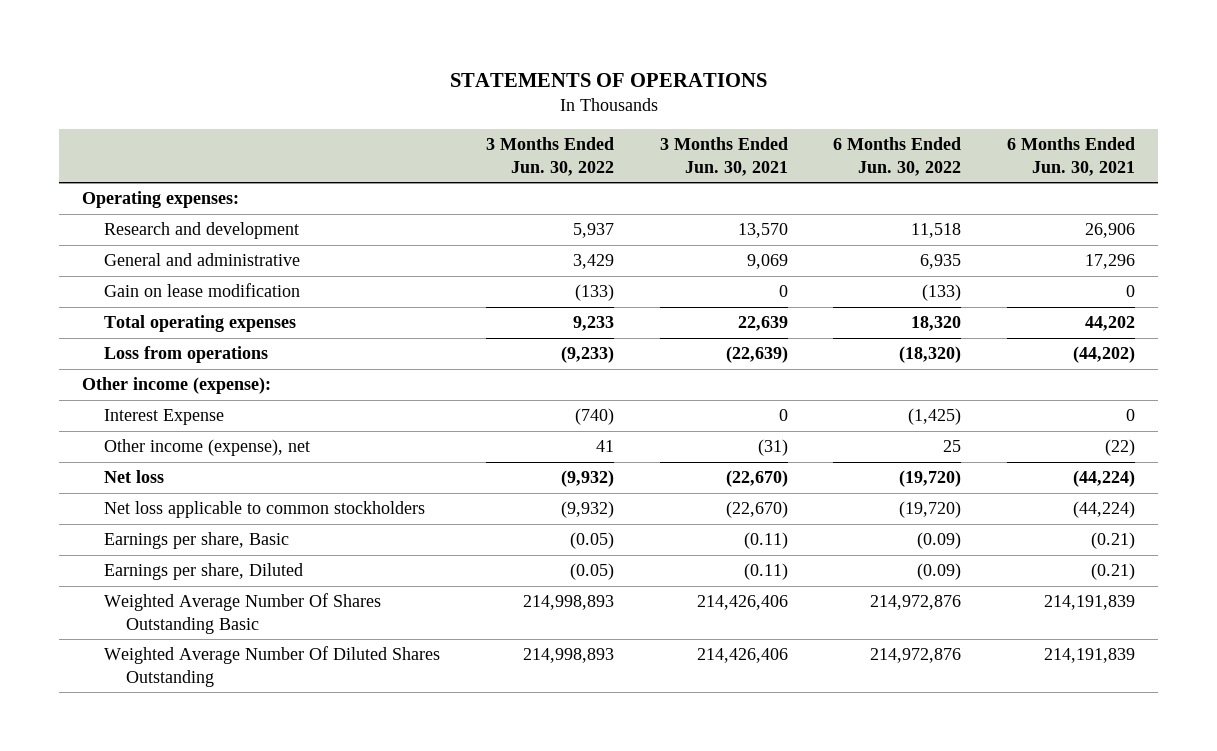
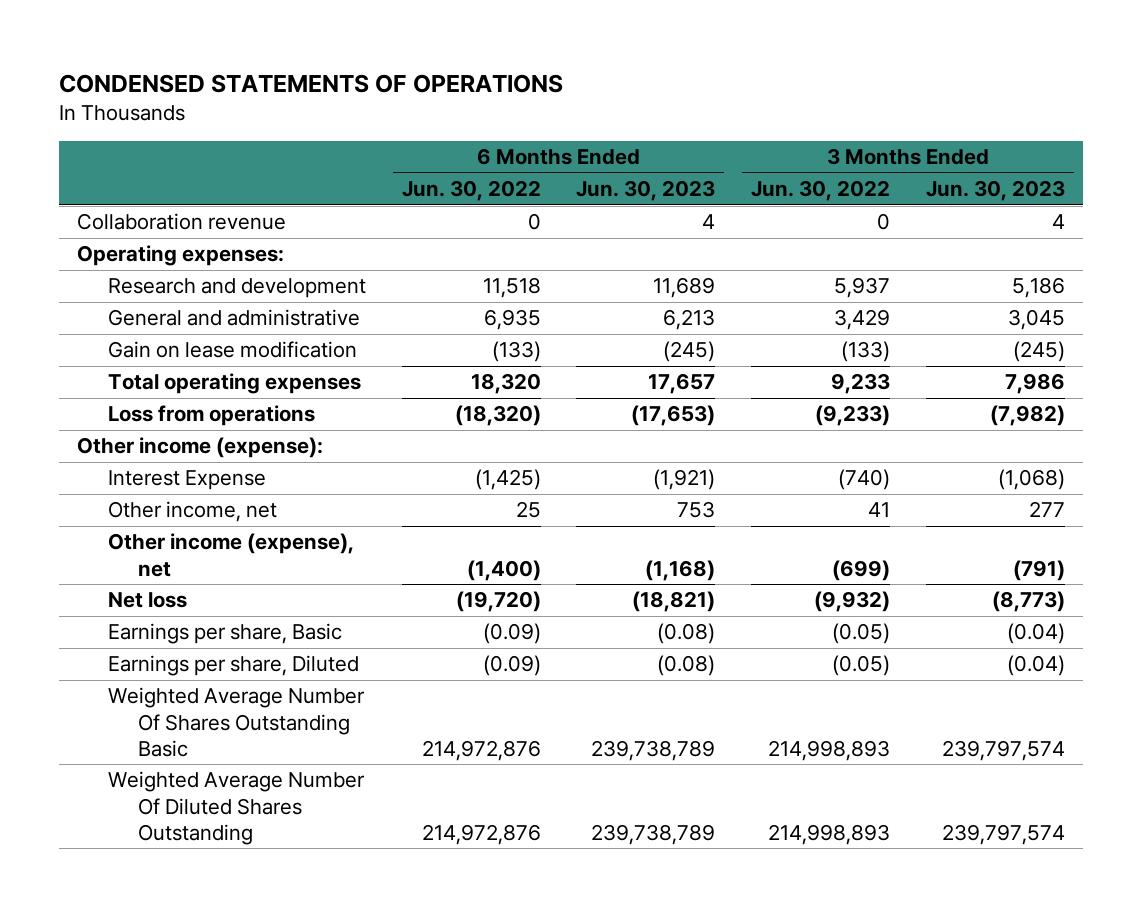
[449,73,767,88] STATEMENTS OF OPERATIONS -> [59,73,564,93] CONDENSED STATEMENTS OF OPERATIONS
[659,137,788,176] 3 Months Ended Jun. 30, 2021 -> none
[1007,137,1136,176] 6 Months Ended Jun. 30, 2021 -> none
none -> [576,180,716,202] Jun. 30, 2023
none -> [926,180,1066,202] Jun. 30, 2023
none -> [77,213,287,231] Collaboration revenue
none -> [107,501,277,523] Other income, net
[595,440,614,453] 41 -> [832,559,891,581] (699)
[943,440,962,453] 25 -> [466,559,541,581] (1,400)
[104,501,426,519] Net loss applicable to common stockholders -> none

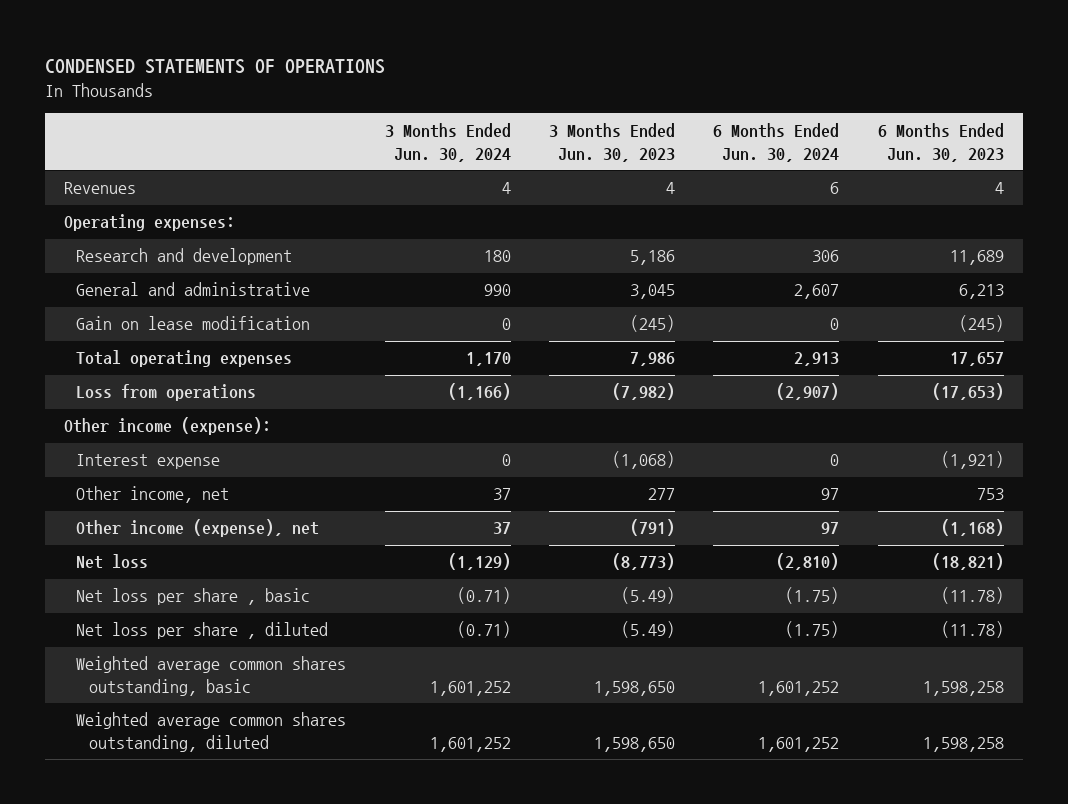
[401,180,541,202] Jun. 30, 2022 -> none
[751,180,891,202] Jun. 30, 2022 -> none
none -> [384,122,511,162] 3 Months Ended Jun. 30, 2024
none -> [713,122,840,162] 6 Months Ended Jun. 30, 2024
[77,213,287,231] Collaboration revenue -> [64,182,137,195] Revenues
[107,470,266,491] Interest Expense -> [76,454,221,470] Interest expense
[107,623,342,645] Earnings per share, Basic -> [76,588,311,606] Net loss per share , basic
[657,623,716,645] (0.08) -> [940,587,1004,605] (11.78)
[1007,623,1066,645] (0.04) -> [621,587,676,605] (5.49)
[107,655,359,677] Earnings per share, Diluted -> [76,622,329,640] Net loss per share , diluted
[657,655,716,677] (0.08) -> [940,621,1004,639] (11.78)
[1007,655,1066,677] (0.04) -> [621,621,676,639] (5.49)
[107,687,365,757] Weighted Average Number Of Shares Outstanding Basic -> [76,656,347,697] Weighted average common shares outstanding, basic
[591,739,716,761] 239,738,789 -> [922,681,1004,697] 1,598,258
[942,739,1066,761] 239,797,574 -> [594,681,676,697] 1,598,650
[107,771,365,845] Weighted Average Number Of Diluted Shares Outstanding -> [76,712,347,753] Weighted average common shares outstanding, diluted
[591,823,716,845] 239,738,789 -> [922,737,1004,753] 1,598,258
[942,823,1066,845] 239,797,574 -> [594,737,676,753] 1,598,650

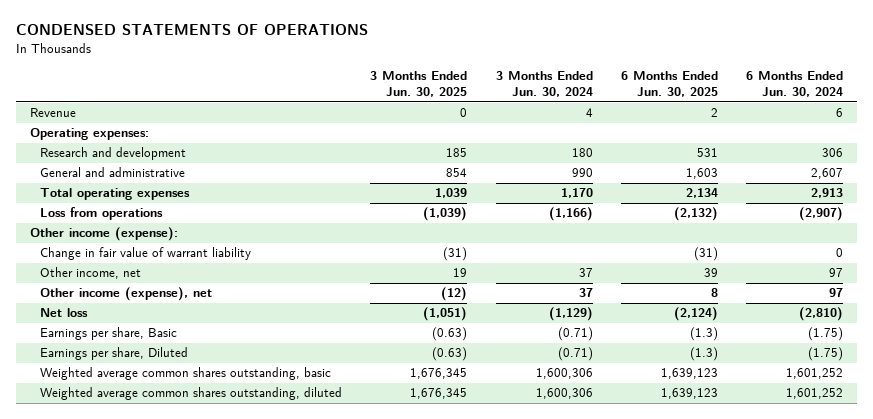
[549,122,676,162] 3 Months Ended Jun. 30, 2023 -> none
[877,122,1004,162] 6 Months Ended Jun. 30, 2023 -> none
none -> [370,71,468,98] 3 Months Ended Jun. 30, 2025
none -> [620,71,718,98] 6 Months Ended Jun. 30, 2025
[64,182,137,195] Revenues -> [29,108,76,118] Revenue
[76,316,311,331] Gain on lease modification -> none
[76,454,221,470] Interest expense -> none
none -> [40,247,252,261] Change in fair value of warrant liability
[76,588,311,606] Net loss per share , basic -> [40,327,178,341] Earnings per share, Basic
[76,622,329,640] Net loss per share , diluted -> [40,347,189,361] Earnings per share, Diluted
[429,681,511,697] 1,601,252 -> [535,368,593,380] 1,600,306
[429,737,511,753] 1,601,252 -> [535,388,593,400] 1,600,306

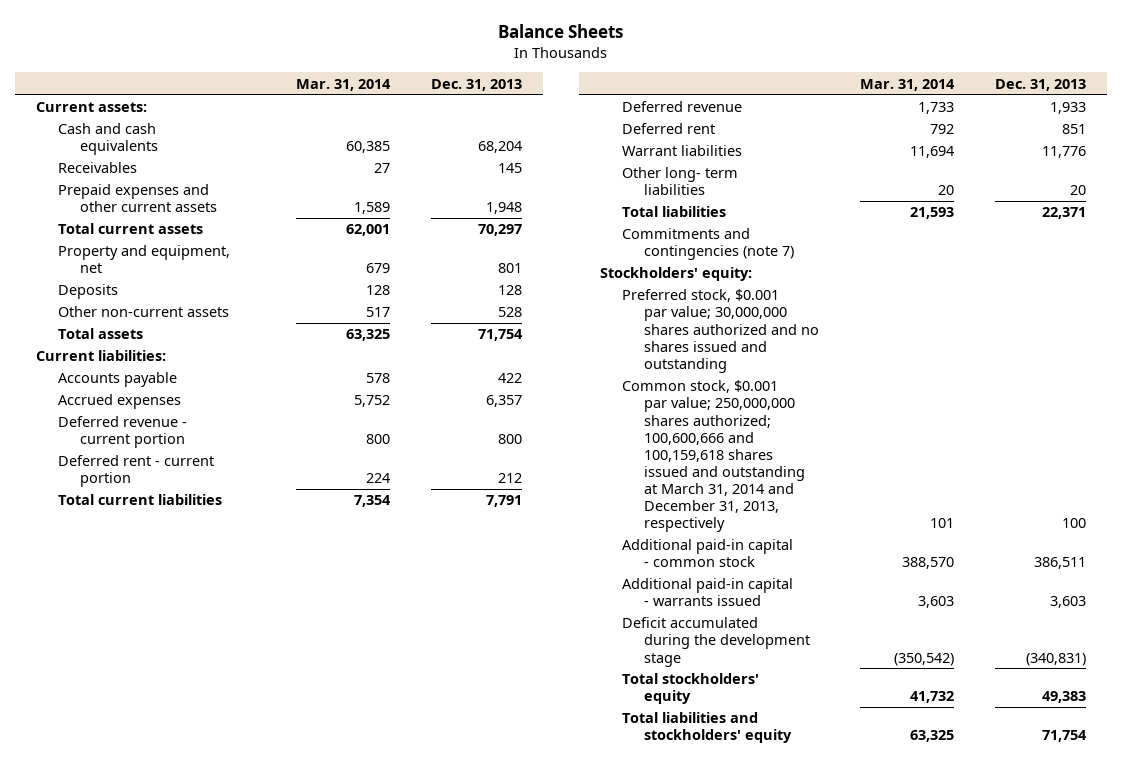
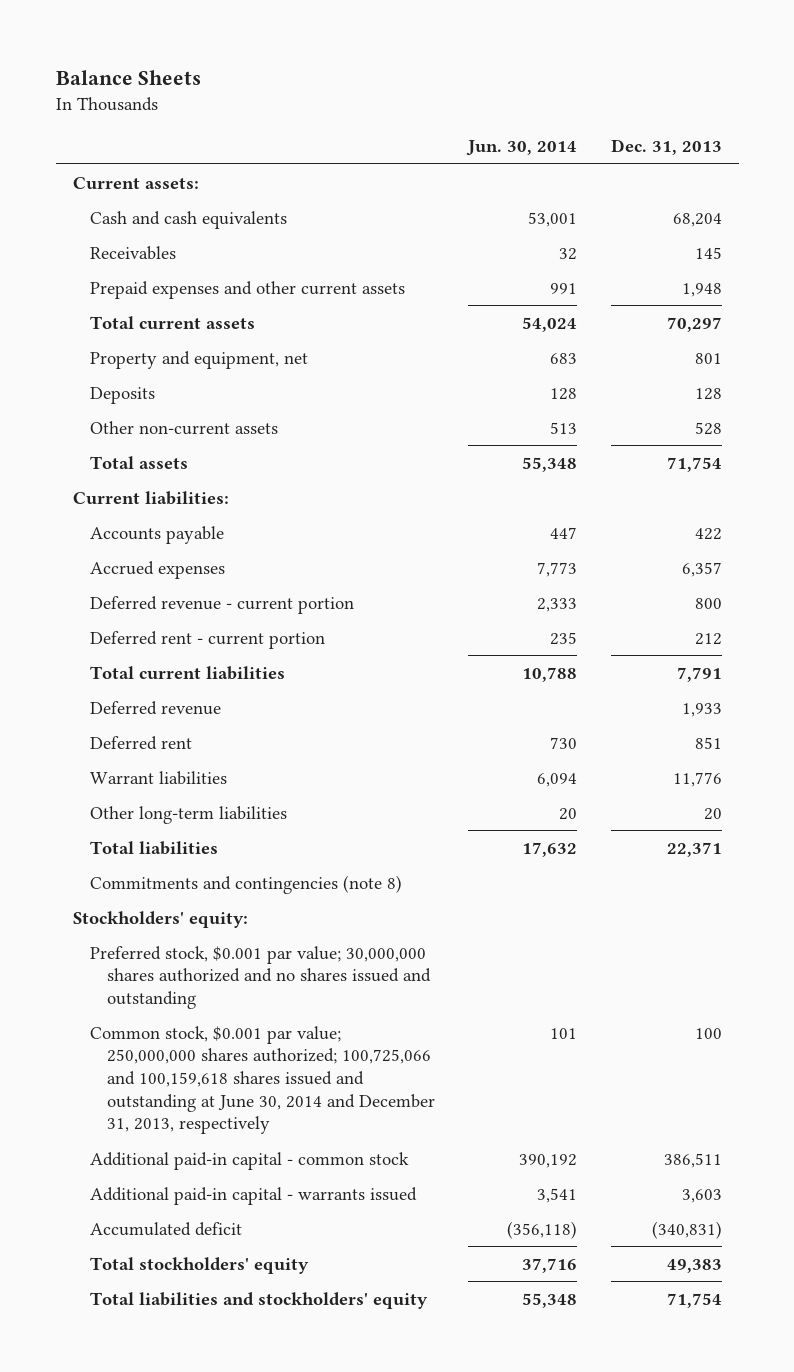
[296,78,392,91] Mar. 31, 2014 -> none
none -> [466,140,578,157] Jun. 30, 2014
[622,167,739,196] Other long- term liabilities -> [89,805,287,824] Other long-term liabilities
[622,228,795,261] Commitments and contingencies (note 7) -> [89,874,402,894] Commitments and contingencies (note 8)
[622,380,806,533] Common stock, $0.001 par value; 250,000,000 shares authorized; 100,600,666 and 100,159,618 shares issued and outstanding at March 31, 2014 and December 31, 2013, respectively -> [89,1025,435,1135] Common stock, $0.001 par value; 250,000,000 shares authorized; 100,725,066 and 100,159,618 shares issued and outstanding at June 30, 2014 and December 31, 2013, respectively
[622,617,811,667] Deficit accumulated during the development stage -> [89,1221,242,1236] Accumulated deficit

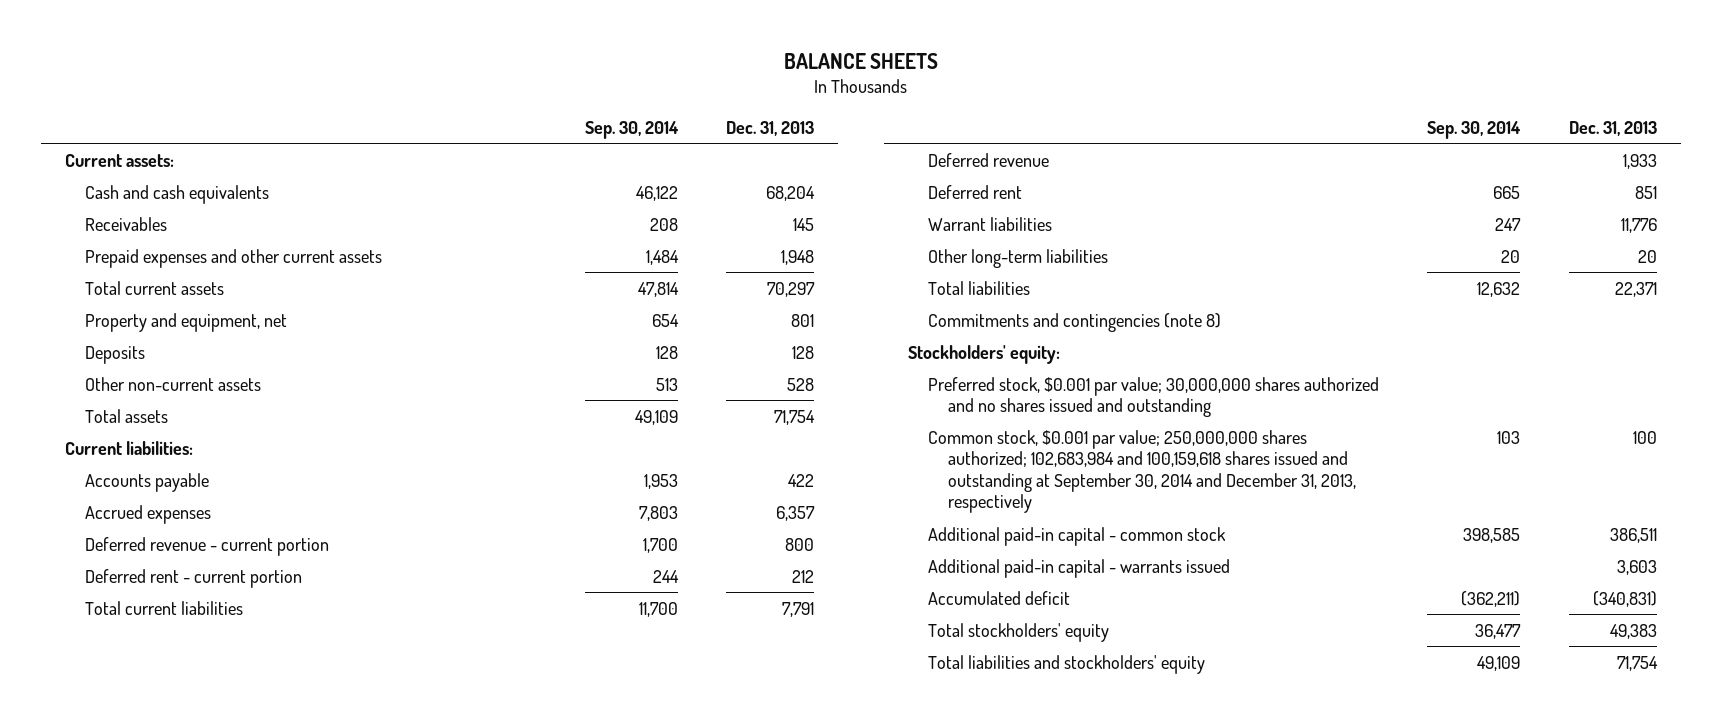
[55,69,201,85] Balance Sheets -> [783,52,938,69] BALANCE SHEETS
[466,140,578,157] Jun. 30, 2014 -> none
none -> [584,121,679,140] Sep. 30, 2014
[89,1025,435,1135] Common stock, $0.001 par value; 250,000,000 shares authorized; 100,725,066 and 100,159,618 shares issued and outstanding at June 30, 2014 and December 31, 2013, respectively -> [927,429,1356,514] Common stock, $0.001 par value; 250,000,000 shares authorized; 102,683,984 and 100,159,618 shares issued and outstanding at September 30, 2014 and December 31, 2013, respectively

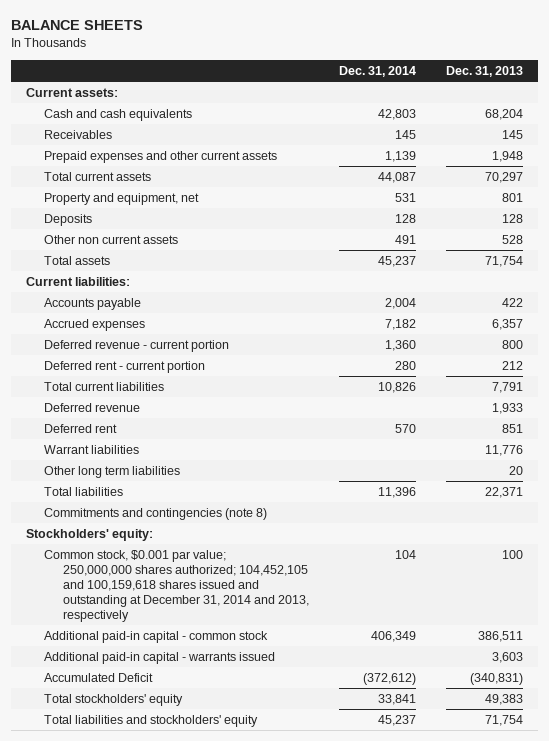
[584,121,679,140] Sep. 30, 2014 -> none
none -> [339,66,417,78] Dec. 31, 2014
[85,376,262,391] Other non-current assets -> [44,234,179,244] Other non current assets
[927,248,1108,268] Other long-term liabilities -> [44,465,181,478] Other long term liabilities
[927,376,1379,418] Preferred stock, $0.001 par value; 30,000,000 shares authorized and no shares issued and outstanding -> none
[927,429,1356,514] Common stock, $0.001 par value; 250,000,000 shares authorized; 102,683,984 and 100,159,618 shares issued and outstanding at September 30, 2014 and December 31, 2013, respectively -> [44,549,310,622] Common stock, $0.001 par value; 250,000,000 shares authorized; 104,452,105 and 100,159,618 shares issued and outstanding at December 31, 2014 and 2013, respectively
[927,590,1070,605] Accumulated deficit -> [44,672,154,682] Accumulated Deficit

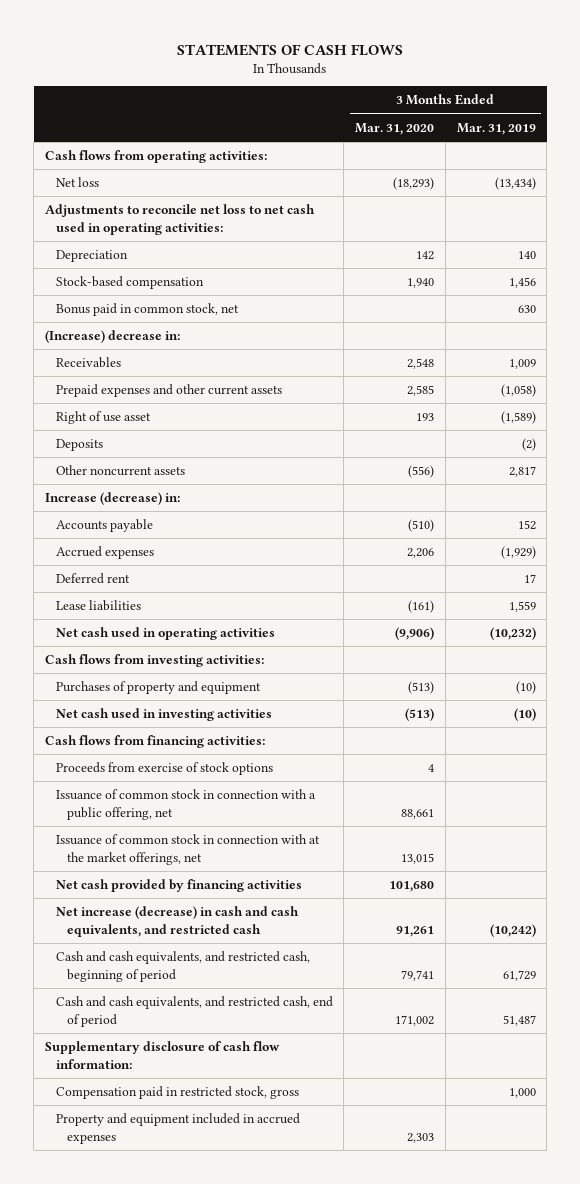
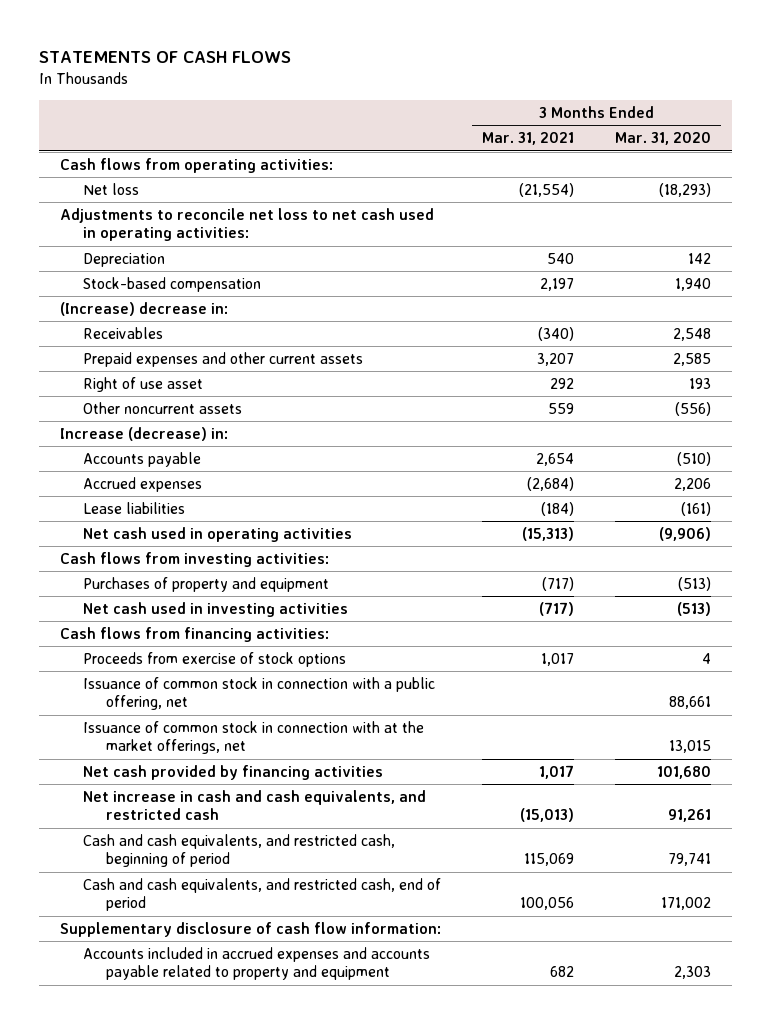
[456,122,536,135] Mar. 31, 2019 -> none
none -> [482,132,575,146] Mar. 31, 2021
[55,303,239,317] Bonus paid in common stock, net -> none
[55,439,103,452] Deposits -> none
[55,573,130,585] Deferred rent -> none
[55,906,299,937] Net increase (decrease) in cash and cash equivalents, and restricted cash -> [83,789,427,821] Net increase in cash and cash equivalents, and restricted cash
[55,1086,299,1100] Compensation paid in restricted stock, gross -> none
[55,1113,300,1144] Property and equipment included in accrued expenses -> [83,946,431,981] Accounts included in accrued expenses and accounts payable related to property and equipment

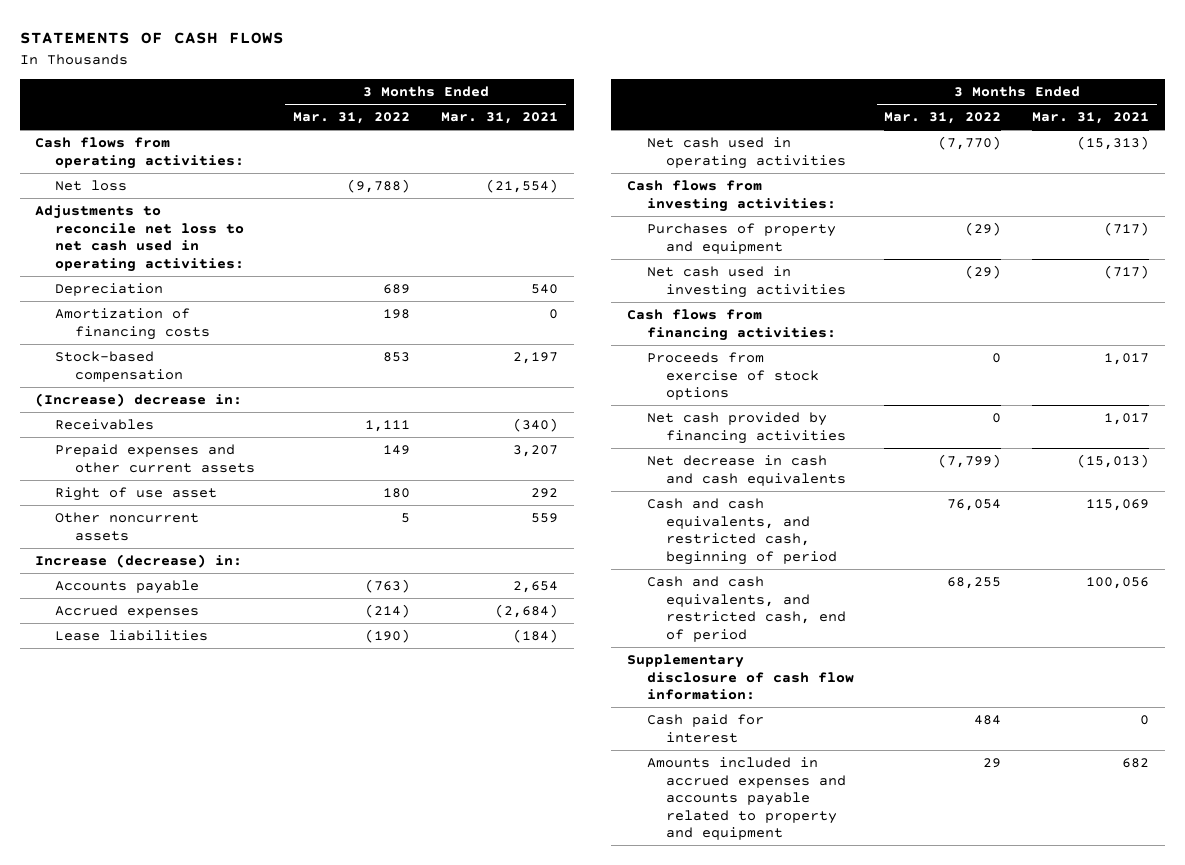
[615,132,712,146] Mar. 31, 2020 -> none
none -> [293,112,411,125] Mar. 31, 2022
none -> [55,308,211,340] Amortization of financing costs
[83,676,436,711] Issuance of common stock in connection with a public offering, net -> none
[83,720,425,755] Issuance of common stock in connection with at the market offerings, net -> none
[83,789,427,821] Net increase in cash and cash equivalents, and restricted cash -> [646,455,847,486] Net decrease in cash and cash equivalents
none -> [646,714,764,743] Cash paid for interest
[83,946,431,981] Accounts included in accrued expenses and accounts payable related to property and equipment -> [646,757,847,841] Amounts included in accrued expenses and accounts payable related to property and equipment

